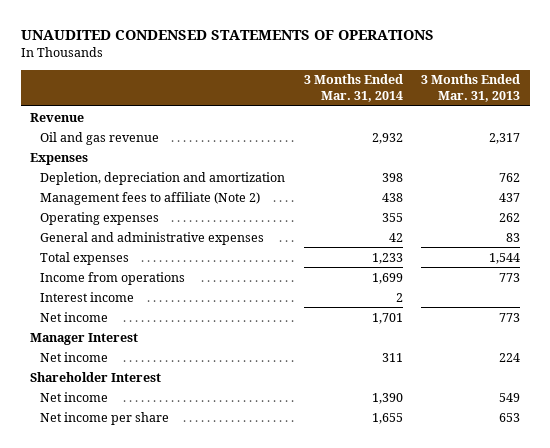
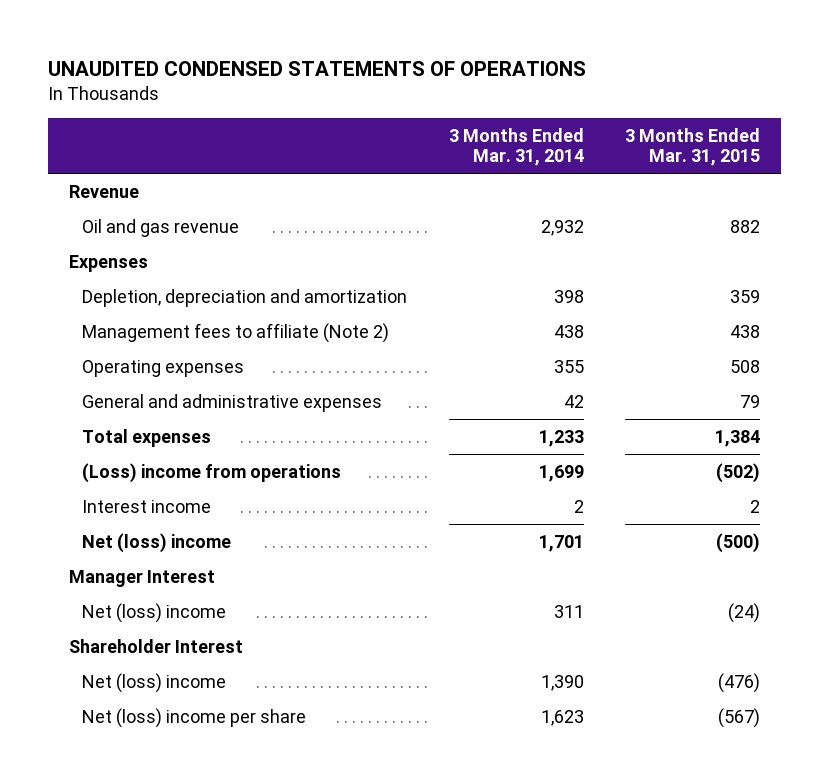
[421,74,521,102] 3 Months Ended Mar. 31, 2013 -> none
none -> [625,127,761,167] 3 Months Ended Mar. 31, 2015
[40,271,186,285] Income from operations -> [81,462,341,483] (Loss) income from operations
[40,311,109,322] Net income -> [81,532,231,553] Net (loss) income
[40,351,109,362] Net income -> [81,602,226,623] Net (loss) income
[40,391,109,402] Net income -> [81,672,226,693] Net (loss) income
[40,411,170,425] Net income per share -> [81,707,306,728] Net (loss) income per share
[371,412,403,424] 1,655 -> [540,709,584,726] 1,623

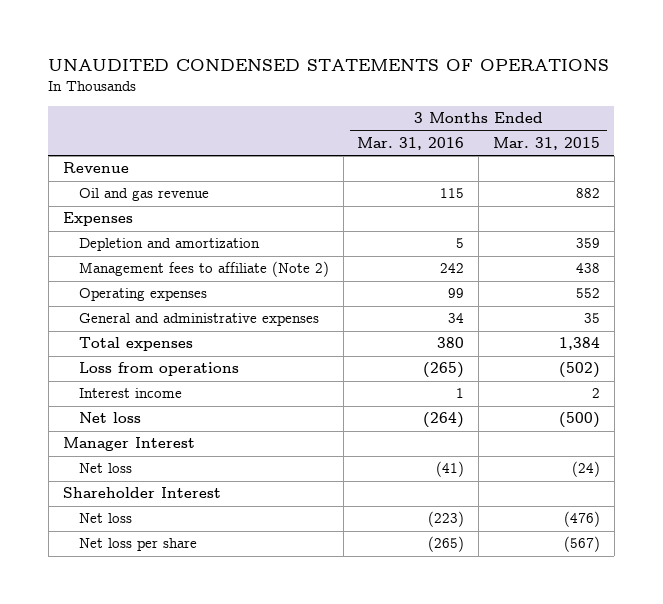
[448,127,584,167] 3 Months Ended Mar. 31, 2014 -> none
none -> [357,137,465,151] Mar. 31, 2016
[81,288,407,307] Depletion, depreciation and amortization -> [78,238,260,252] Depletion and amortization
[730,359,761,373] 508 -> [576,288,601,299] 552
[740,394,761,408] 79 -> [584,313,601,324] 35
[81,462,341,483] (Loss) income from operations -> [78,362,239,377] Loss from operations
[81,532,231,553] Net (loss) income -> [78,412,141,424] Net loss
[81,602,226,623] Net (loss) income -> [78,463,132,474] Net loss
[81,672,226,693] Net (loss) income -> [78,513,132,524] Net loss
[81,707,306,728] Net (loss) income per share -> [78,538,197,552] Net loss per share

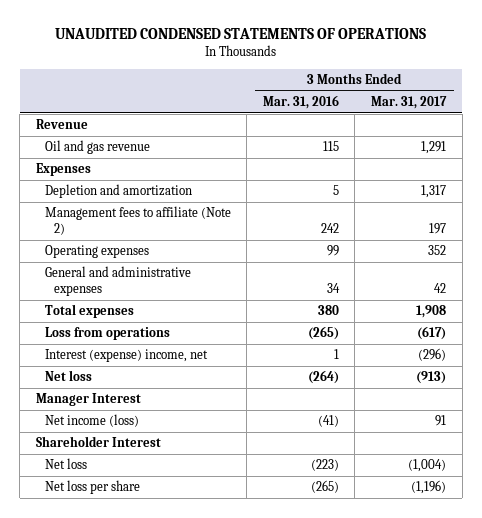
[493,137,601,151] Mar. 31, 2015 -> none
none -> [371,96,448,110] Mar. 31, 2017
[78,388,182,399] Interest income -> [44,349,208,363] Interest (expense) income, net
[78,463,132,474] Net loss -> [44,414,139,428] Net income (loss)

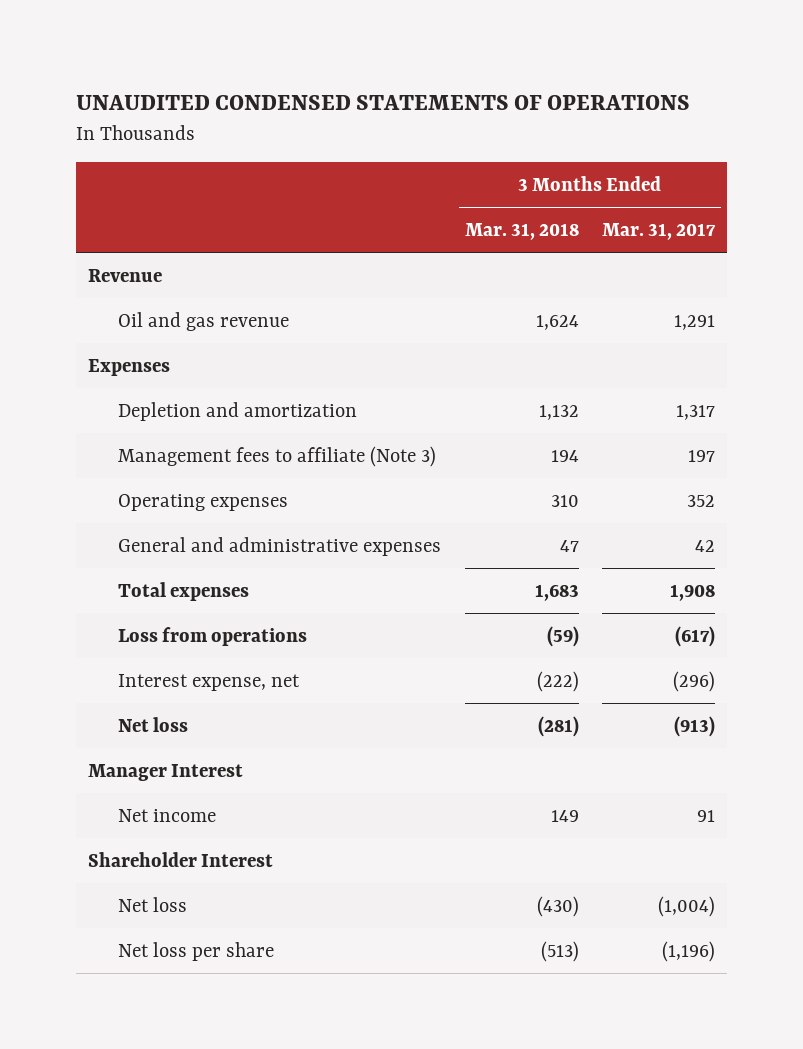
[262,95,339,110] Mar. 31, 2016 -> none
none -> [464,223,579,241] Mar. 31, 2018
[44,206,231,235] Management fees to affiliate (Note 2) -> [118,445,437,467] Management fees to affiliate (Note 3)
[44,349,208,363] Interest (expense) income, net -> [118,673,301,691] Interest expense, net
[44,414,139,428] Net income (loss) -> [118,808,217,822] Net income

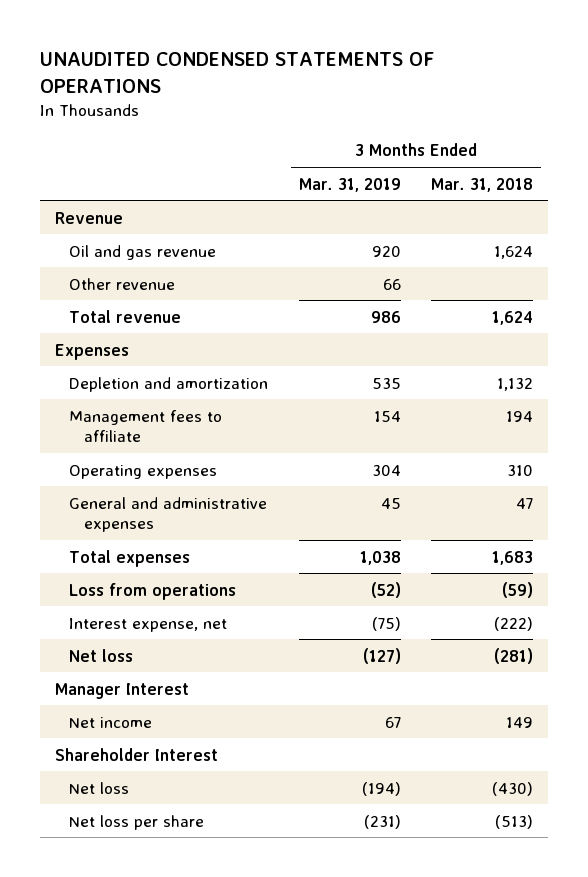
[602,223,717,241] Mar. 31, 2017 -> none
none -> [298,177,401,192] Mar. 31, 2019
none -> [69,277,176,290] Other revenue
none -> [69,309,182,323] Total revenue
[118,445,437,467] Management fees to affiliate (Note 3) -> [69,409,223,442] Management fees to affiliate

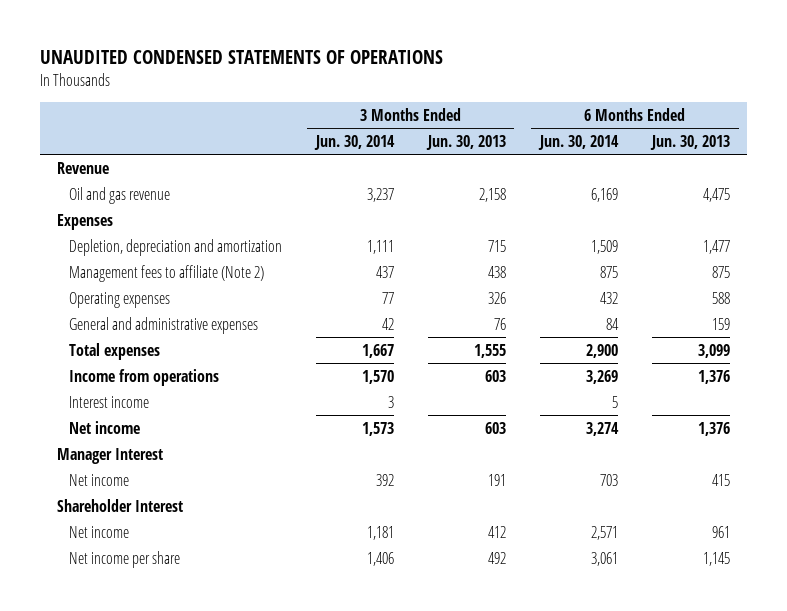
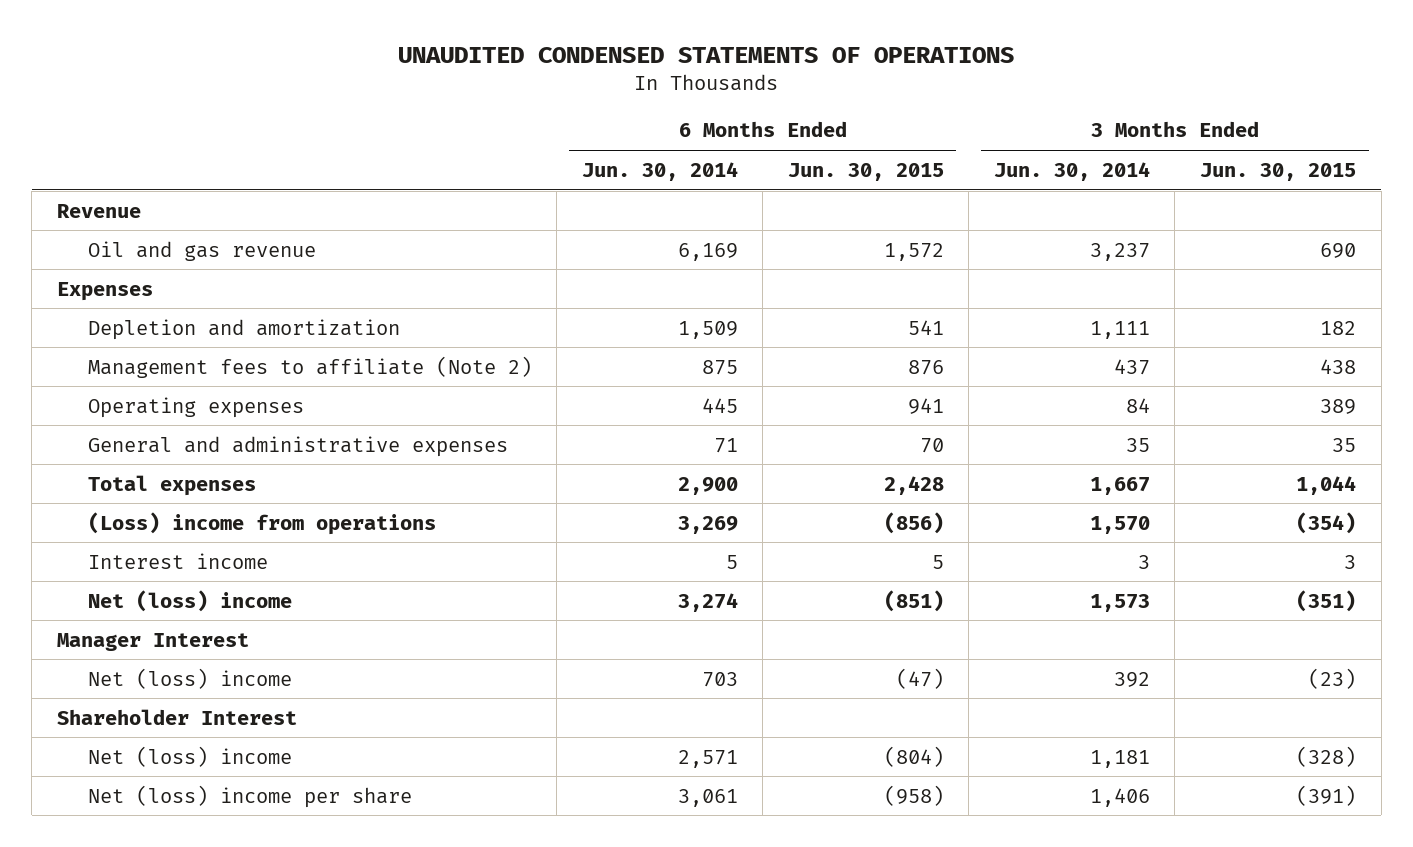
[425,134,506,150] Jun. 30, 2013 -> none
[650,134,731,150] Jun. 30, 2013 -> none
none -> [787,162,944,181] Jun. 30, 2015
none -> [1199,162,1356,181] Jun. 30, 2015
[68,238,282,256] Depletion, depreciation and amortization -> [87,318,400,340] Depletion and amortization
[381,291,394,304] 77 -> [1125,397,1150,413] 84
[600,291,619,304] 432 -> [701,397,738,413] 445
[381,317,394,330] 42 -> [1125,437,1150,452] 35
[606,317,620,330] 84 -> [713,437,738,453] 71
[68,368,219,386] Income from operations -> [87,511,436,535] (Loss) income from operations
[68,420,140,434] Net income -> [87,589,292,612] Net (loss) income
[68,473,129,486] Net income -> [87,667,292,689] Net (loss) income
[68,525,129,538] Net income -> [87,745,292,767] Net (loss) income
[68,550,180,568] Net income per share -> [87,784,412,808] Net (loss) income per share

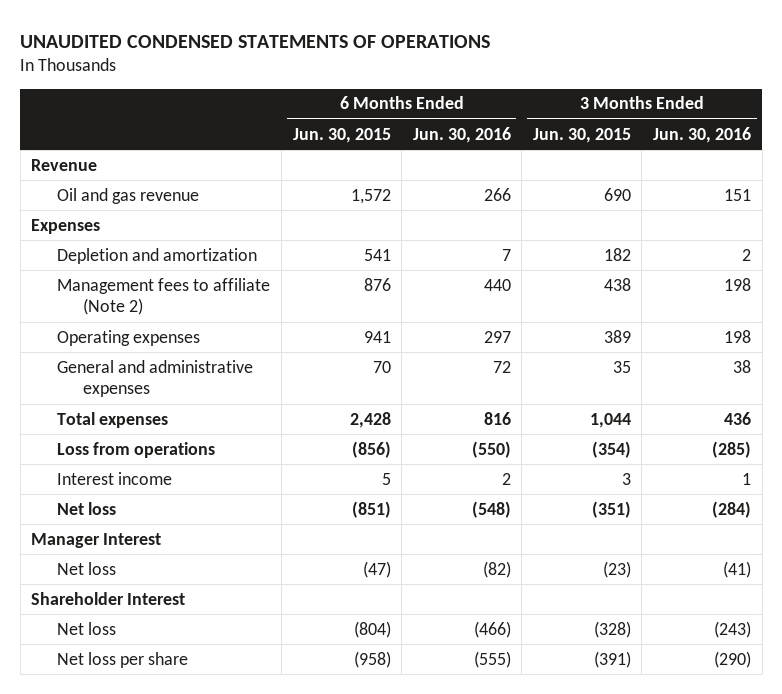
[581,161,738,181] Jun. 30, 2014 -> none
[993,161,1150,181] Jun. 30, 2014 -> none
none -> [412,126,511,143] Jun. 30, 2016
none -> [653,126,752,143] Jun. 30, 2016
[87,511,436,535] (Loss) income from operations -> [57,441,216,458] Loss from operations
[87,589,292,612] Net (loss) income -> [57,501,117,515] Net loss
[87,667,292,689] Net (loss) income -> [57,561,117,575] Net loss
[87,745,292,767] Net (loss) income -> [57,621,117,635] Net loss
[87,784,412,808] Net (loss) income per share -> [57,651,189,668] Net loss per share

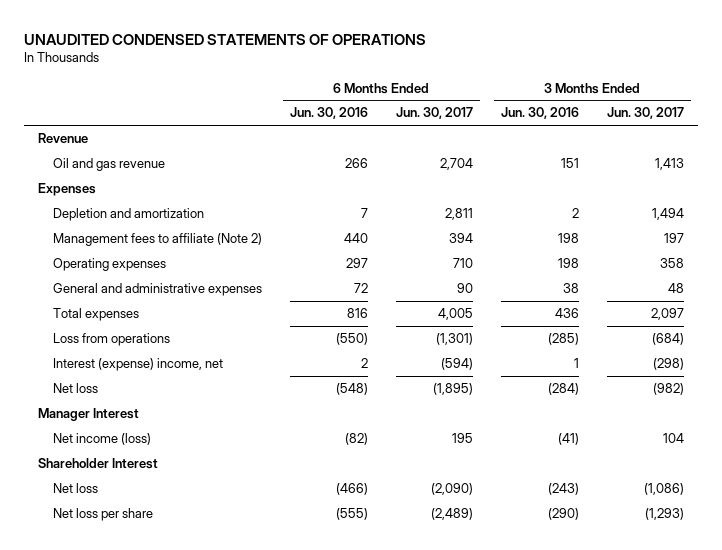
[292,127,391,143] Jun. 30, 2015 -> none
[532,127,631,143] Jun. 30, 2015 -> none
none -> [395,107,473,120] Jun. 30, 2017
none -> [606,107,684,120] Jun. 30, 2017
[57,471,173,485] Interest income -> [52,358,223,372] Interest (expense) income, net
[57,561,117,575] Net loss -> [52,433,151,446] Net income (loss)

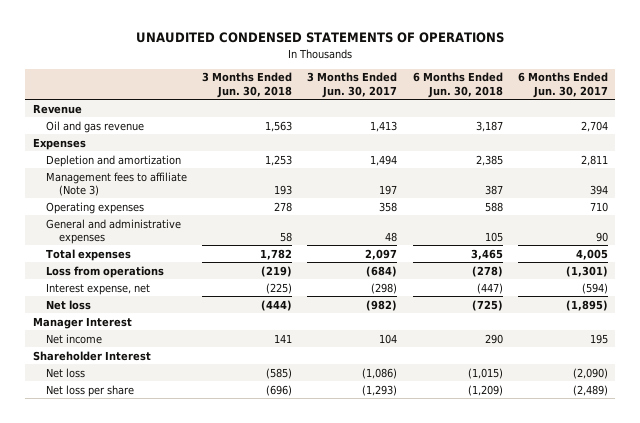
[289,107,368,120] Jun. 30, 2016 -> none
[500,107,579,120] Jun. 30, 2016 -> none
none -> [202,72,293,98] 3 Months Ended Jun. 30, 2018
none -> [412,72,503,98] 6 Months Ended Jun. 30, 2018
[52,233,262,247] Management fees to affiliate (Note 2) -> [45,171,187,196] Management fees to affiliate (Note 3)
[52,358,223,372] Interest (expense) income, net -> [45,282,150,295] Interest expense, net
[52,433,151,446] Net income (loss) -> [45,333,102,344] Net income

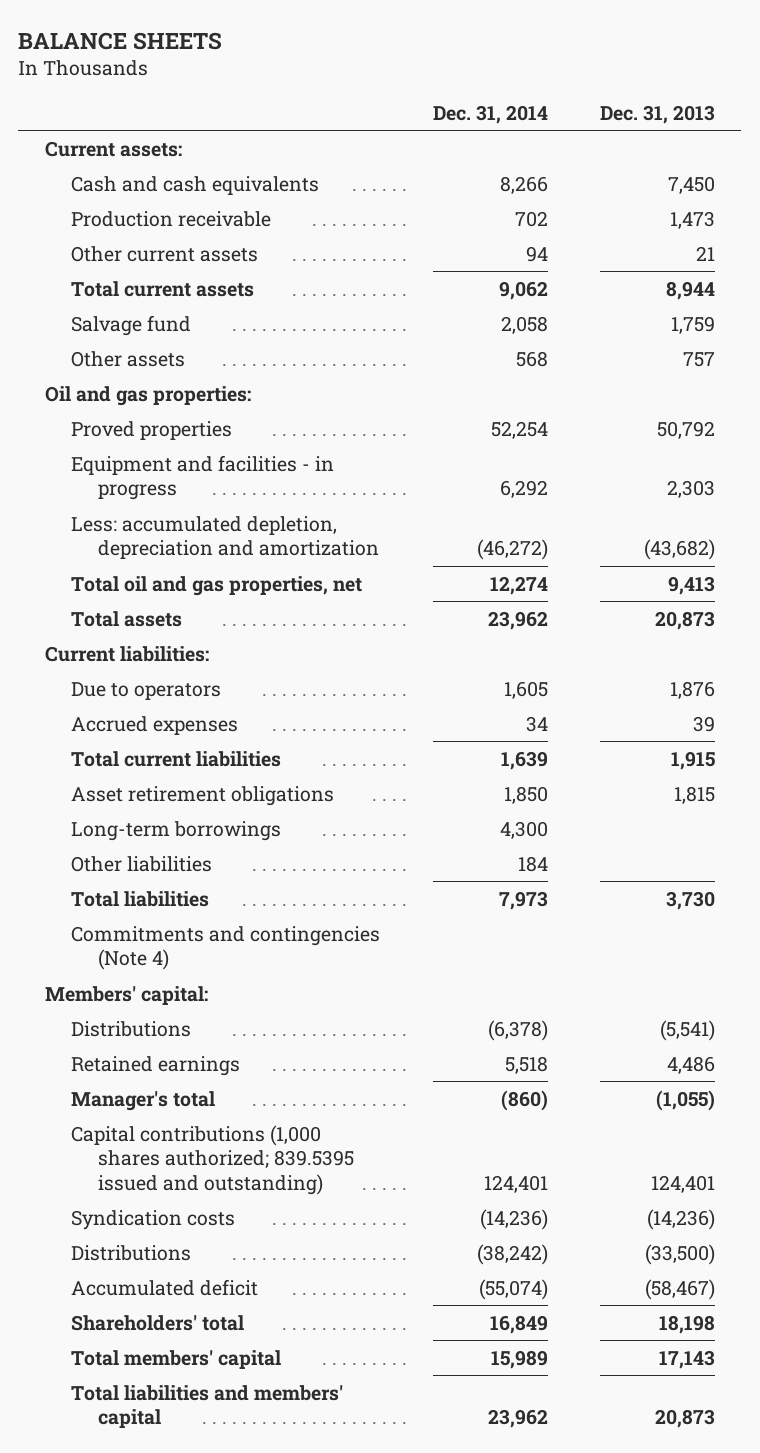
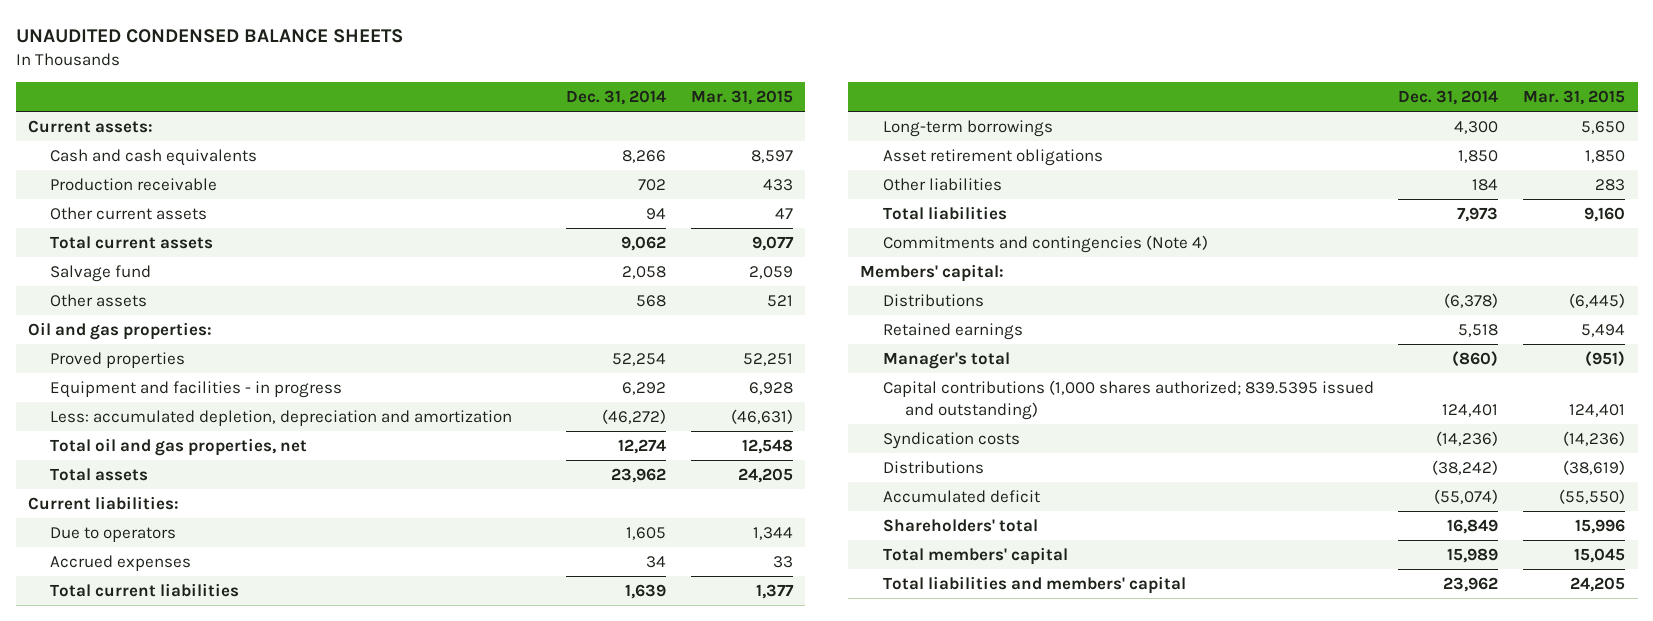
[18,31,223,50] BALANCE SHEETS -> [15,29,403,44] UNAUDITED CONDENSED BALANCE SHEETS
[600,104,716,124] Dec. 31, 2013 -> none
none -> [690,90,793,106] Mar. 31, 2015
[71,785,335,806] Asset retirement obligations -> [882,148,1103,166] Asset retirement obligations

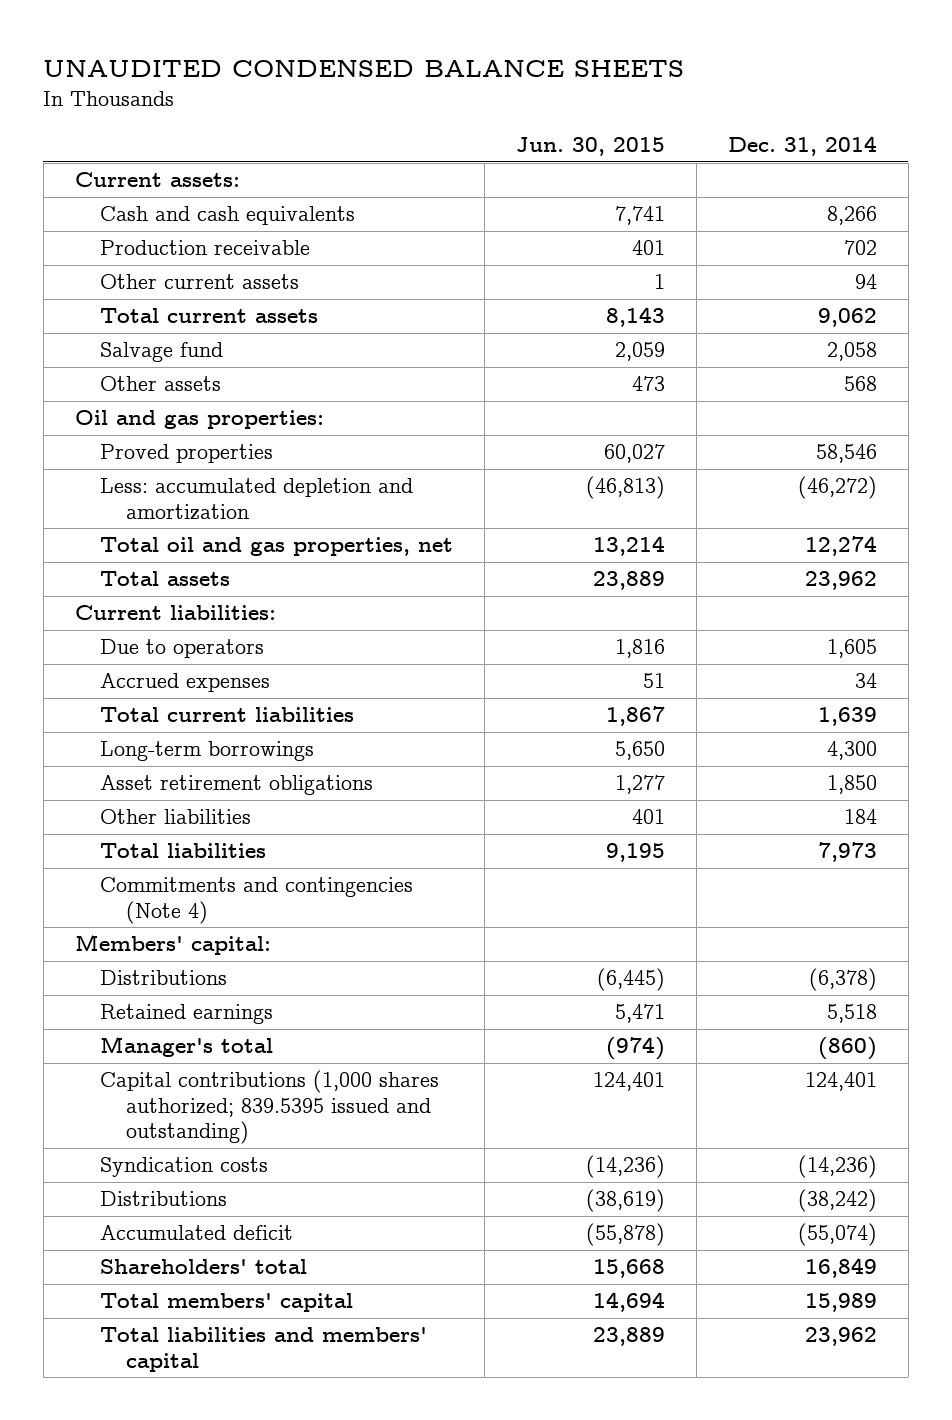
[690,90,793,106] Mar. 31, 2015 -> none
none -> [516,137,666,157] Jun. 30, 2015
[50,380,343,398] Equipment and facilities - in progress -> none
[612,352,667,366] 52,254 -> [816,444,878,464] 58,546
[50,409,513,426] Less: accumulated depletion, depreciation and amortization -> [100,478,414,520] Less: accumulated depletion and amortization

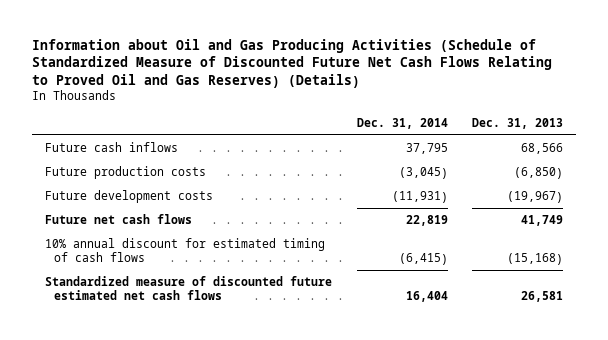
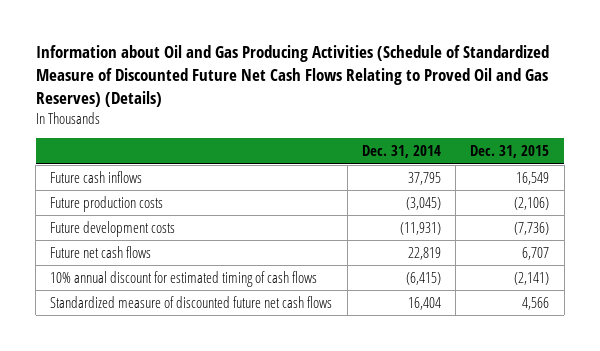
[472,118,564,130] Dec. 31, 2013 -> none
none -> [470,145,550,159] Dec. 31, 2015
[44,275,332,301] Standardized measure of discounted future estimated net cash flows -> [50,295,333,308] Standardized measure of discounted future net cash flows

